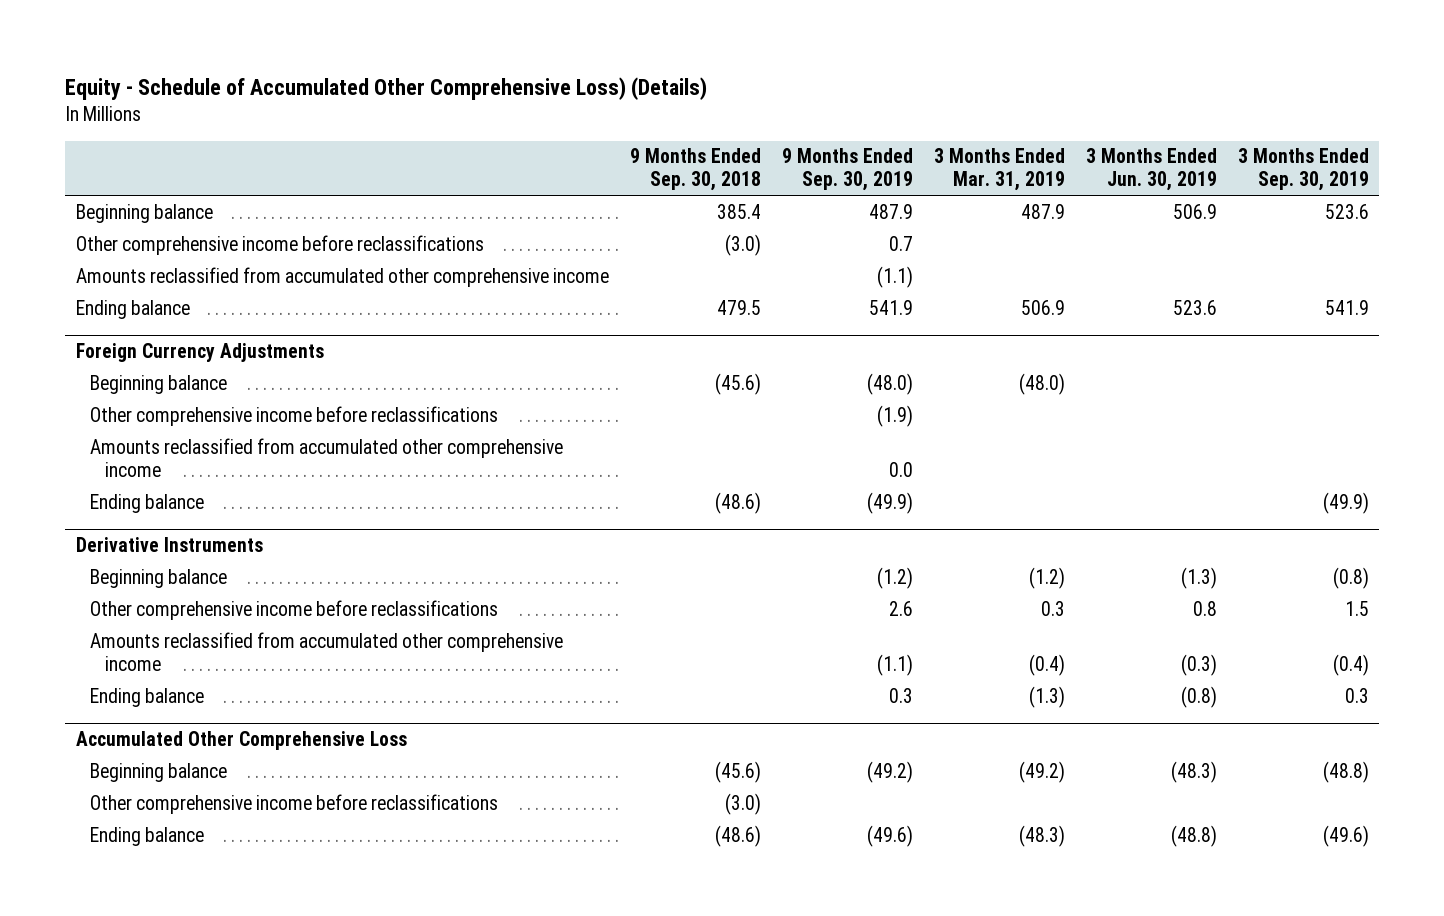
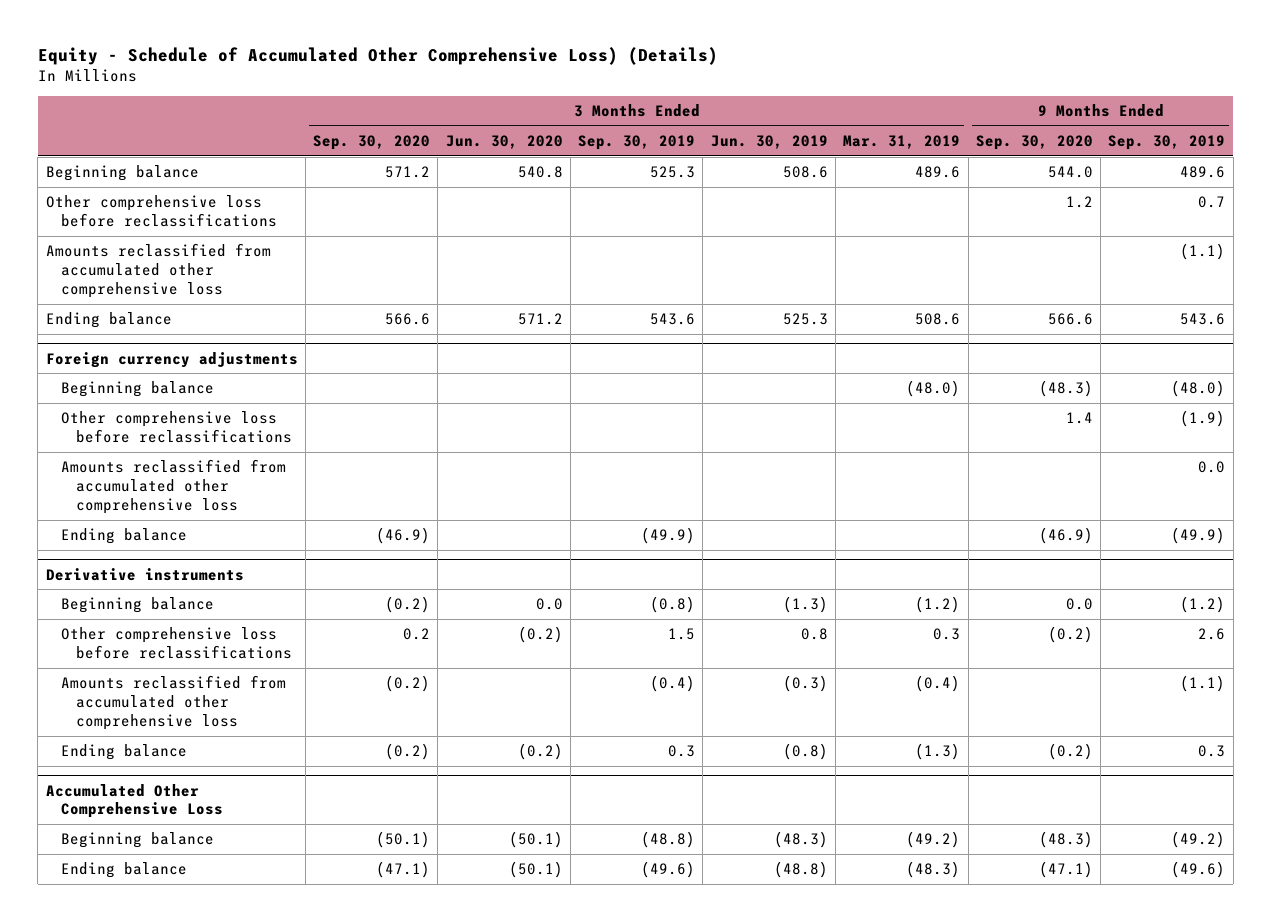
[629,148,761,192] 9 Months Ended Sep. 30, 2018 -> none
none -> [313,134,431,150] Sep. 30, 2020
none -> [445,134,563,149] Jun. 30, 2020
none -> [975,134,1093,150] Sep. 30, 2020
[868,203,913,219] 487.9 -> [1180,166,1226,179] 489.6
[1020,203,1065,219] 487.9 -> [915,166,961,179] 489.6
[1172,203,1217,219] 506.9 -> [782,166,828,179] 508.6
[1324,203,1369,219] 523.6 -> [650,166,696,179] 525.3
[75,234,484,255] Other comprehensive income before reclassifications -> [45,195,277,228] Other comprehensive loss before reclassifications
[75,266,609,287] Amounts reclassified from accumulated other comprehensive income -> [45,243,271,298] Amounts reclassified from accumulated other comprehensive loss
[868,299,913,315] 541.9 -> [1180,313,1226,326] 543.6
[1020,299,1065,315] 506.9 -> [915,313,961,326] 508.6
[1172,299,1217,315] 523.6 -> [782,313,828,326] 525.3
[1324,299,1369,315] 541.9 -> [650,313,696,326] 543.6
[75,343,324,363] Foreign Currency Adjustments -> [45,351,298,368] Foreign currency adjustments
[90,405,499,426] Other comprehensive income before reclassifications -> [60,411,293,444] Other comprehensive loss before reclassifications
[90,437,564,477] Amounts reclassified from accumulated other comprehensive income -> [60,459,286,514] Amounts reclassified from accumulated other comprehensive loss
[75,537,263,553] Derivative Instruments -> [45,567,244,581] Derivative instruments
[90,599,499,620] Other comprehensive income before reclassifications -> [60,627,293,660] Other comprehensive loss before reclassifications
[90,631,564,671] Amounts reclassified from accumulated other comprehensive income -> [60,675,286,730] Amounts reclassified from accumulated other comprehensive loss
[90,793,499,814] Other comprehensive income before reclassifications -> none

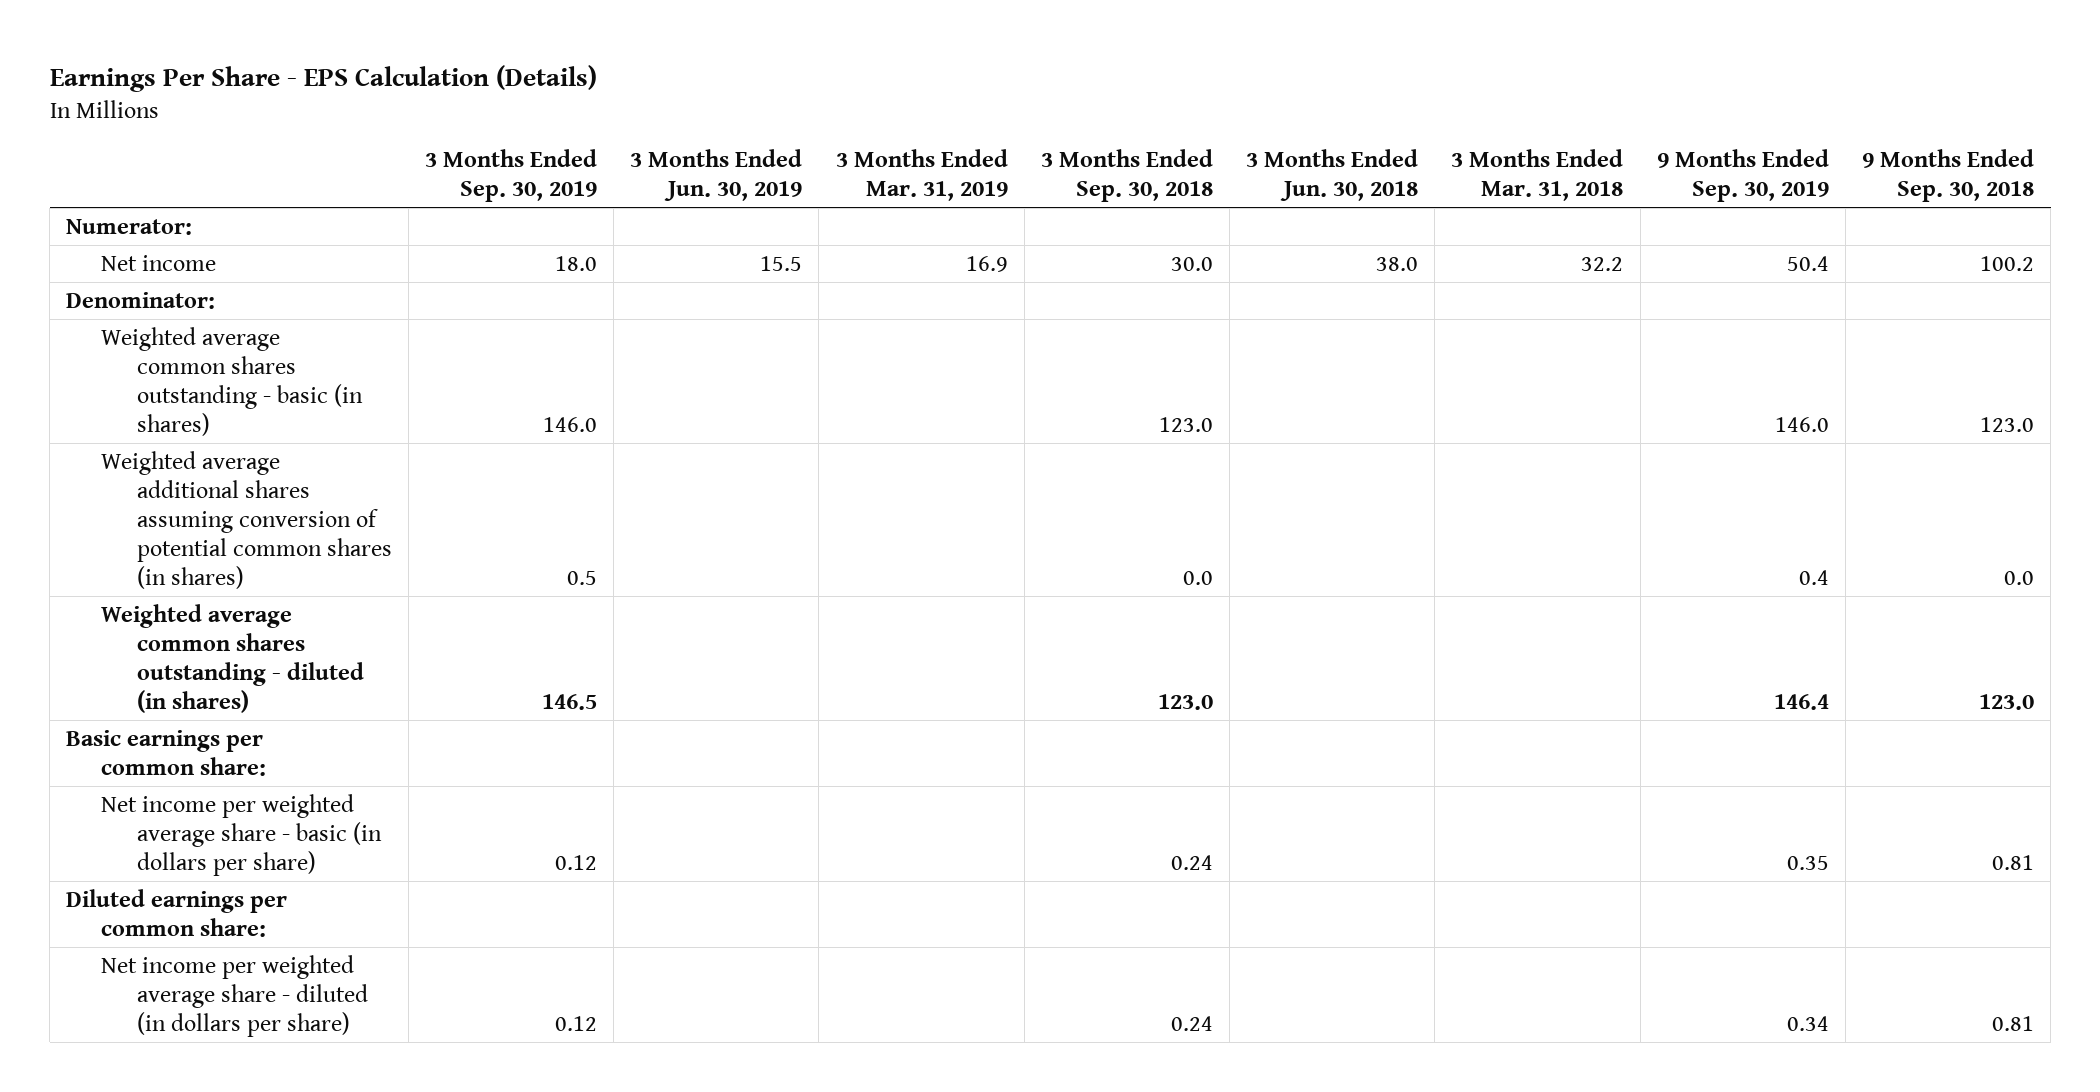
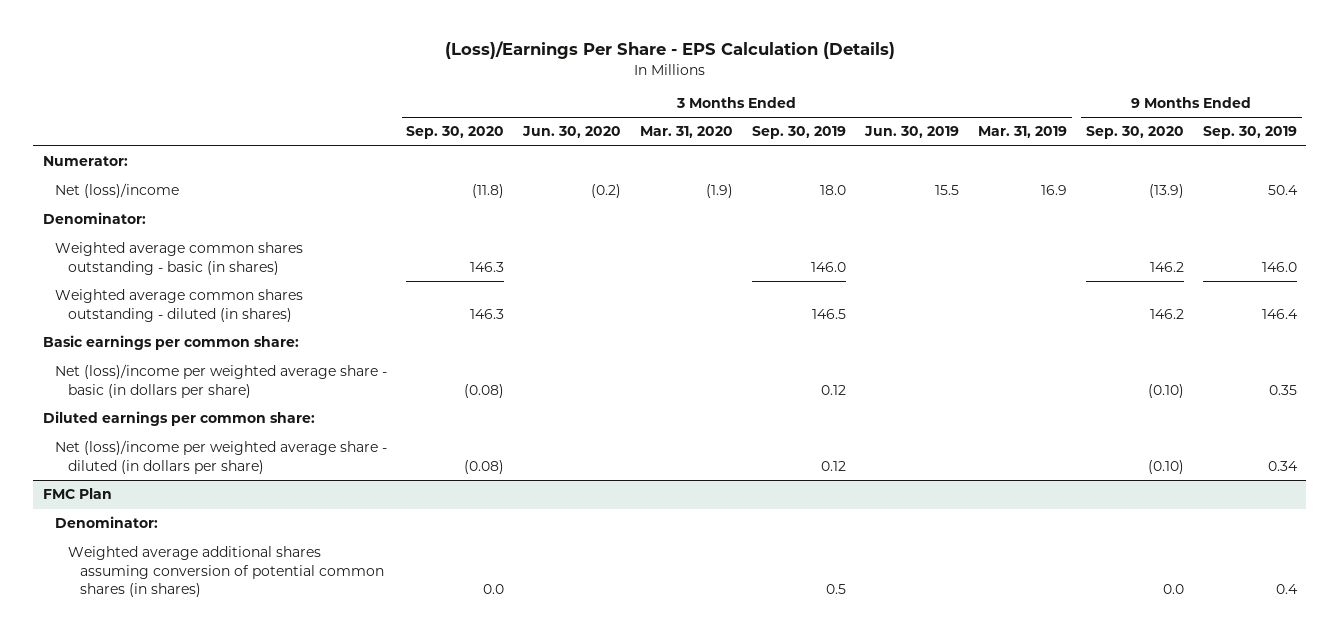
[49,65,597,93] Earnings Per Share - EPS Calculation (Details) -> [444,41,895,60] (Loss)/Earnings Per Share - EPS Calculation (Details)
[1040,148,1213,202] 3 Months Ended Sep. 30, 2018 -> none
[1246,148,1419,201] 3 Months Ended Jun. 30, 2018 -> none
[1451,148,1624,201] 3 Months Ended Mar. 31, 2018 -> none
[1862,148,2035,202] 9 Months Ended Sep. 30, 2018 -> none
none -> [406,126,505,140] Sep. 30, 2020
none -> [522,126,622,139] Jun. 30, 2020
none -> [640,126,734,139] Mar. 31, 2020
none -> [1085,126,1184,140] Sep. 30, 2020
[101,254,217,271] Net income -> [55,183,180,199] Net (loss)/income
[101,450,392,589] Weighted average additional shares assuming conversion of potential common shares (in shares) -> none
[101,793,382,876] Net income per weighted average share - basic (in dollars per share) -> [55,364,388,398] Net (loss)/income per weighted average share - basic (in dollars per share)
[101,954,368,1037] Net income per weighted average share - diluted (in dollars per share) -> [55,440,388,474] Net (loss)/income per weighted average share - diluted (in dollars per share)
none -> [42,488,112,500] FMC Plan
none -> [55,516,159,529] Denominator:
none -> [67,546,385,598] Weighted average additional shares assuming conversion of potential common shares (in shares)

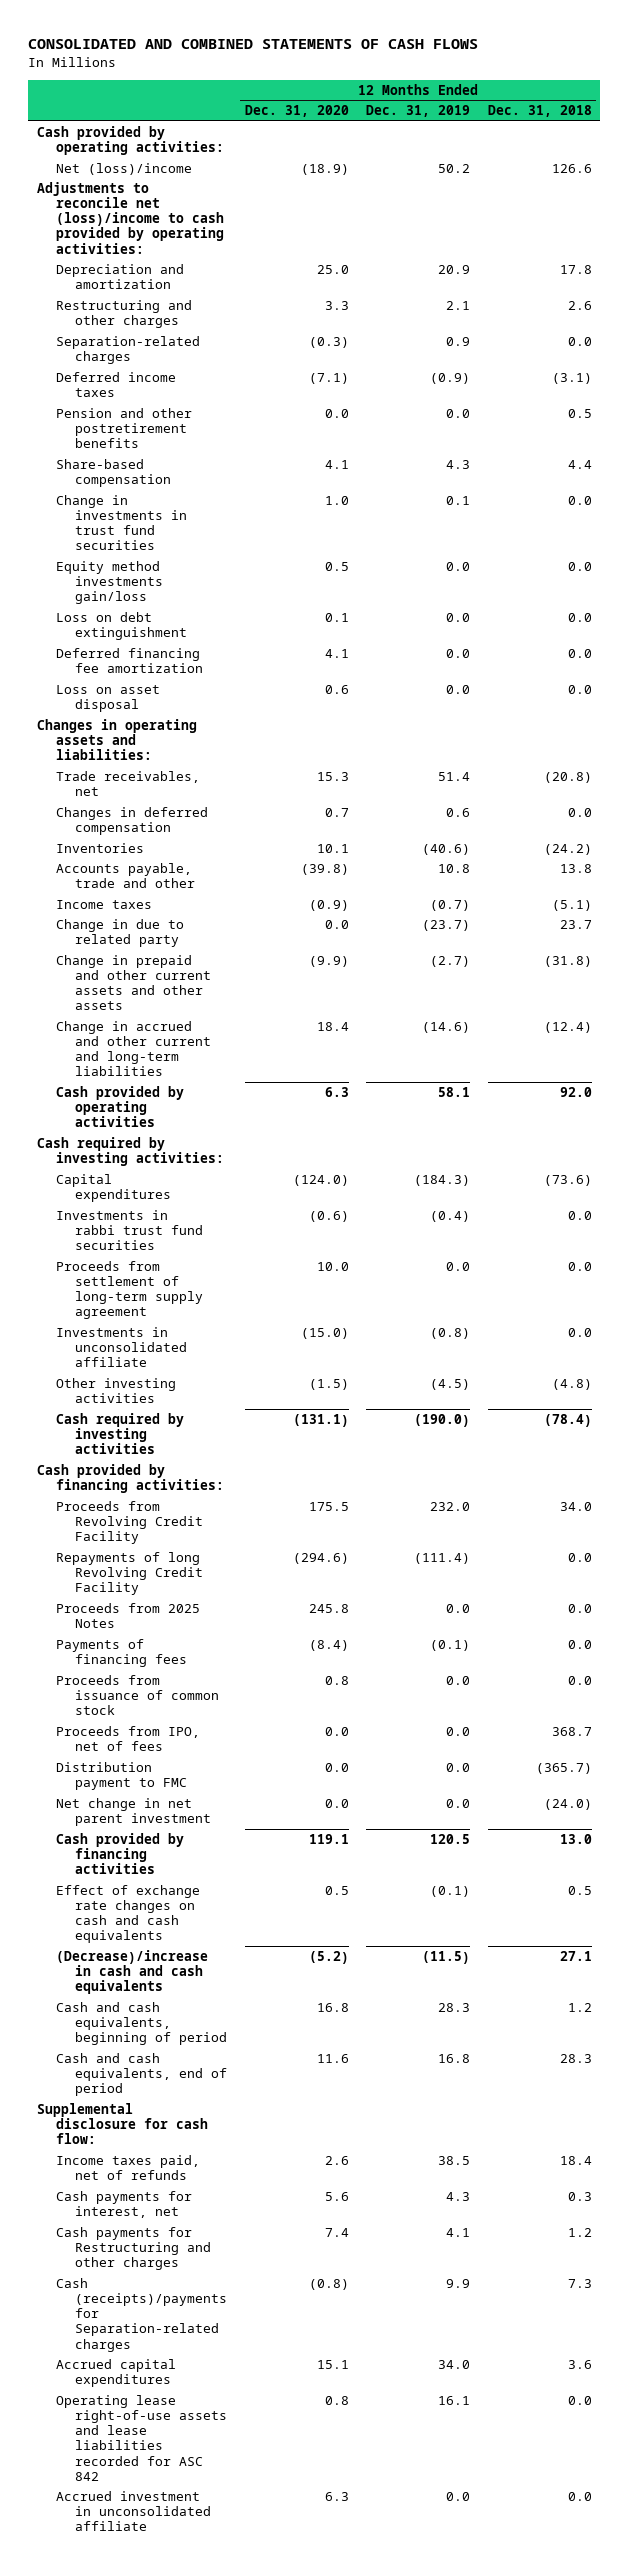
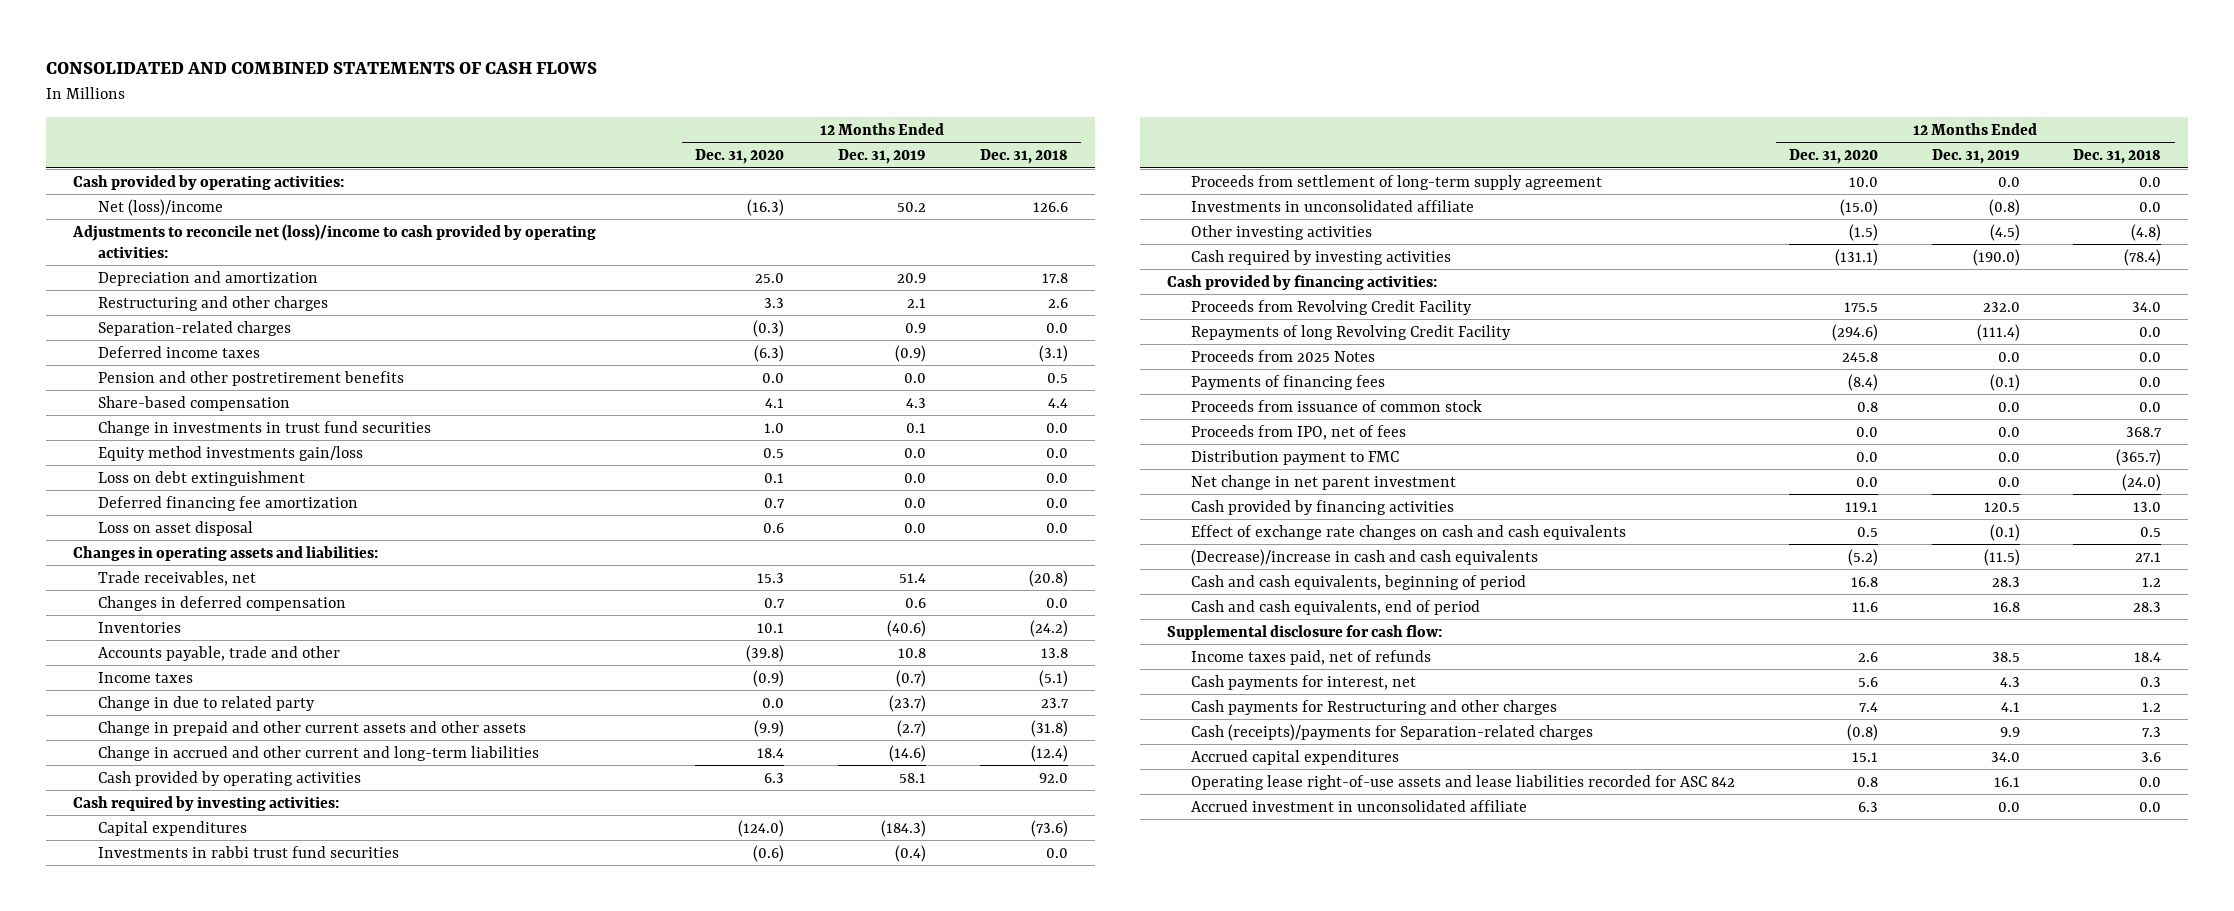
[300,163,349,175] (18.9) -> [747,198,785,216] (16.3)
[308,372,349,384] (7.1) -> [754,344,785,362] (6.3)
[324,648,349,658] 4.1 -> [764,497,786,508] 0.7

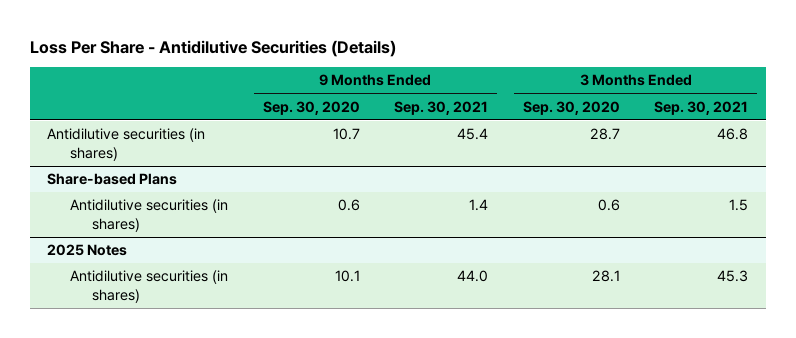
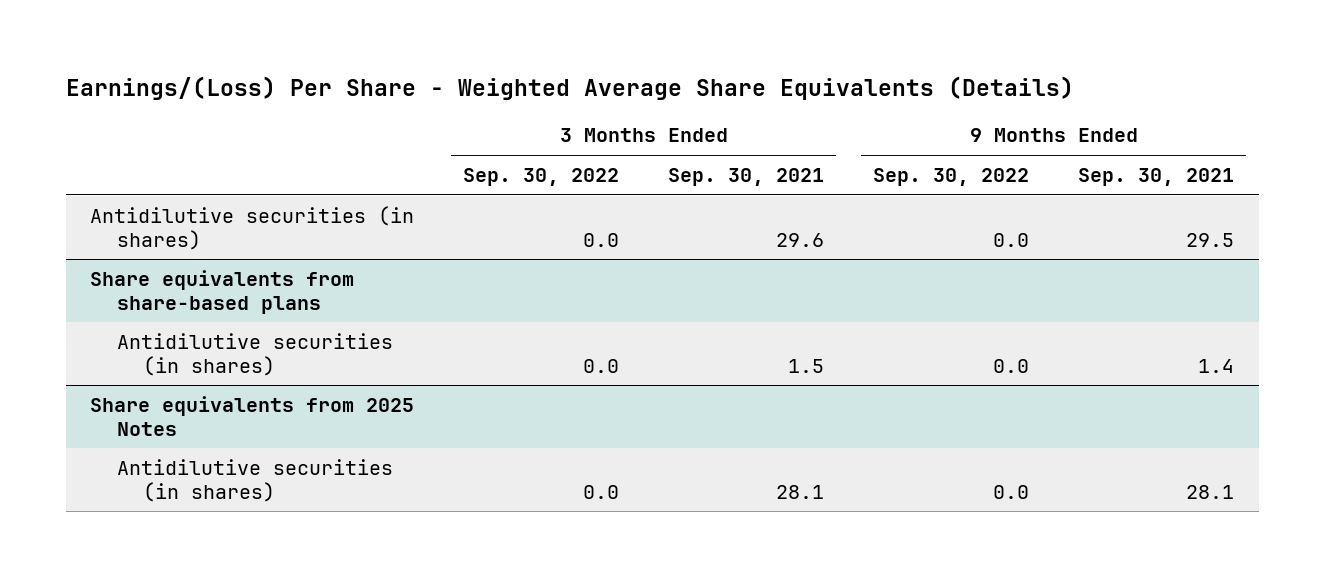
[30,39,397,57] Loss Per Share - Antidilutive Securities (Details) -> [65,75,1074,100] Earnings/(Loss) Per Share - Weighted Average Share Equivalents (Details)
[262,100,360,115] Sep. 30, 2020 -> none
[522,100,620,115] Sep. 30, 2020 -> none
none -> [463,167,620,186] Sep. 30, 2022
none -> [873,167,1030,186] Sep. 30, 2022
[457,128,489,141] 45.4 -> [1186,232,1235,247] 29.5
[717,128,749,141] 46.8 -> [776,232,825,247] 29.6
[47,173,178,186] Share-based Plans -> [90,269,355,314] Share equivalents from share-based plans
[47,244,128,257] 2025 Notes -> [90,395,415,436] Share equivalents from 2025 Notes
[457,270,489,283] 44.0 -> [1186,484,1235,499] 28.1
[717,270,749,283] 45.3 -> [776,484,825,499] 28.1

